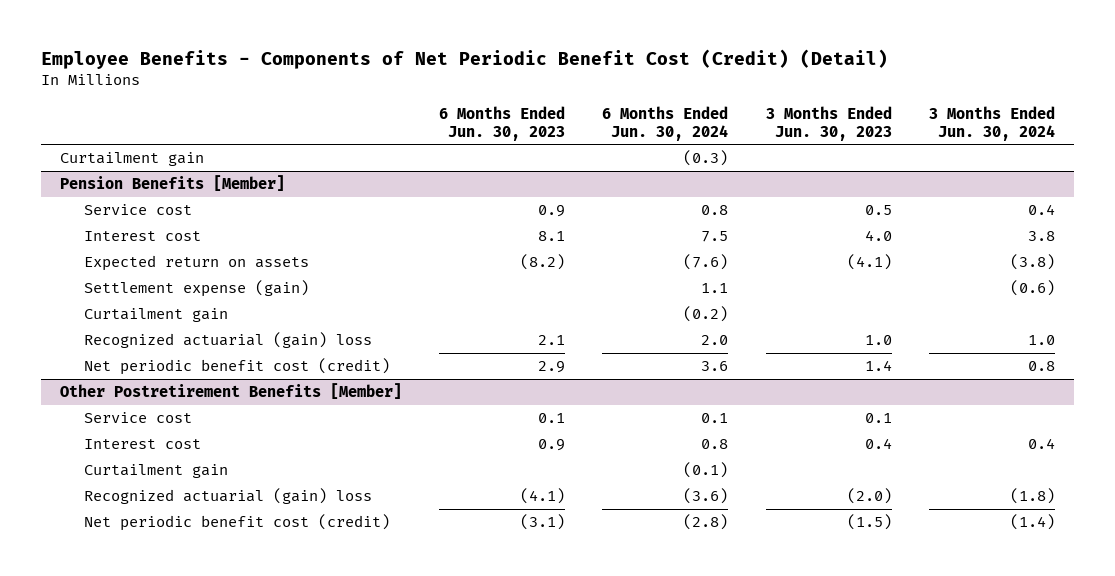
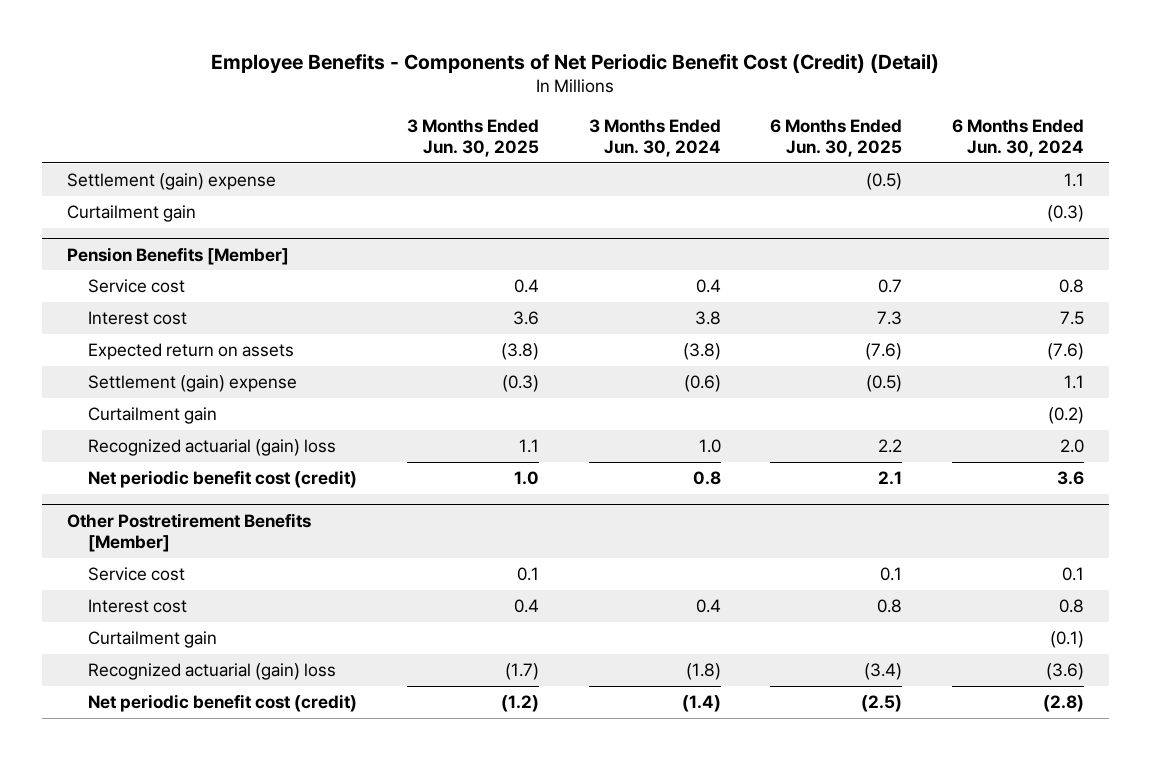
[439,105,566,141] 6 Months Ended Jun. 30, 2023 -> none
[765,105,892,141] 3 Months Ended Jun. 30, 2023 -> none
none -> [406,118,539,158] 3 Months Ended Jun. 30, 2025
none -> [770,118,903,158] 6 Months Ended Jun. 30, 2025
none -> [66,173,276,191] Settlement (gain) expense
[83,280,309,298] Settlement expense (gain) -> [88,375,298,393] Settlement (gain) expense

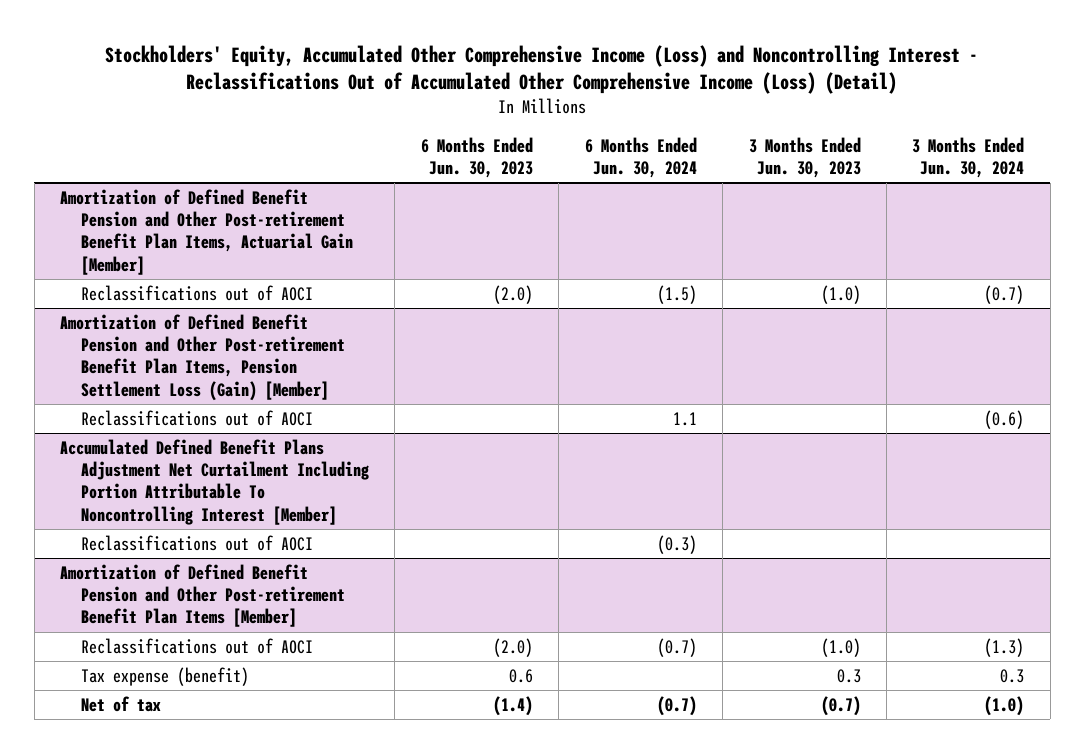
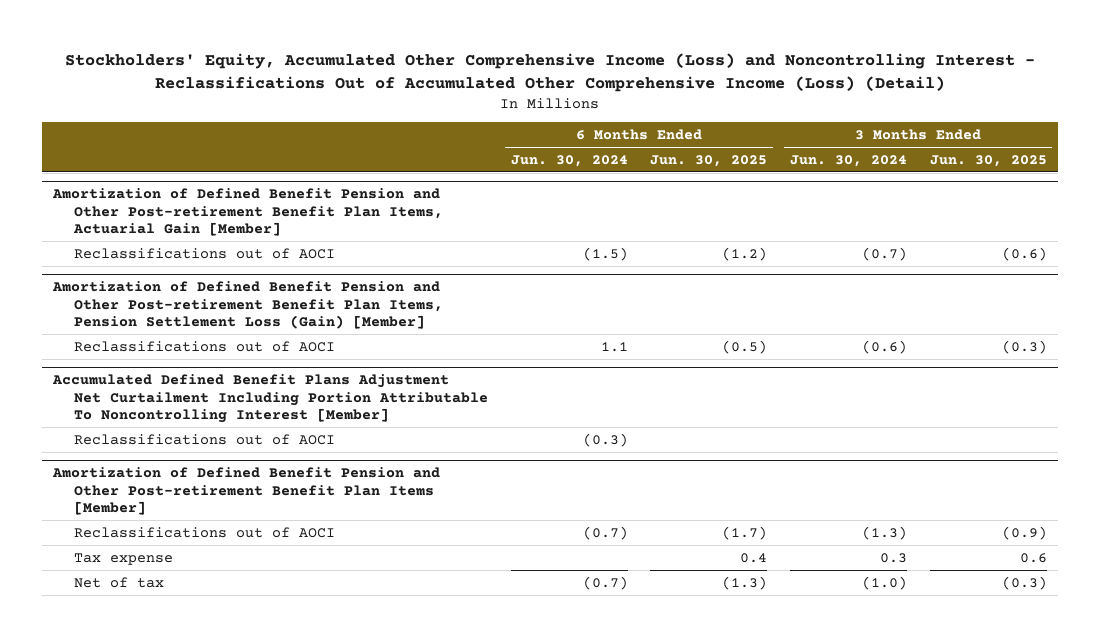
[420,136,533,179] 6 Months Ended Jun. 30, 2023 -> none
[748,136,861,179] 3 Months Ended Jun. 30, 2023 -> none
none -> [650,154,768,167] Jun. 30, 2025
none -> [929,154,1047,167] Jun. 30, 2025
[80,666,249,686] Tax expense (benefit) -> [74,552,174,565] Tax expense

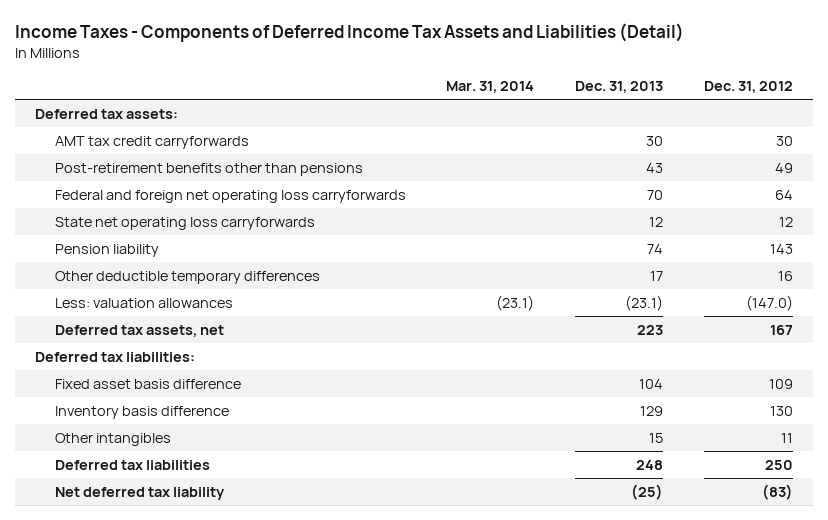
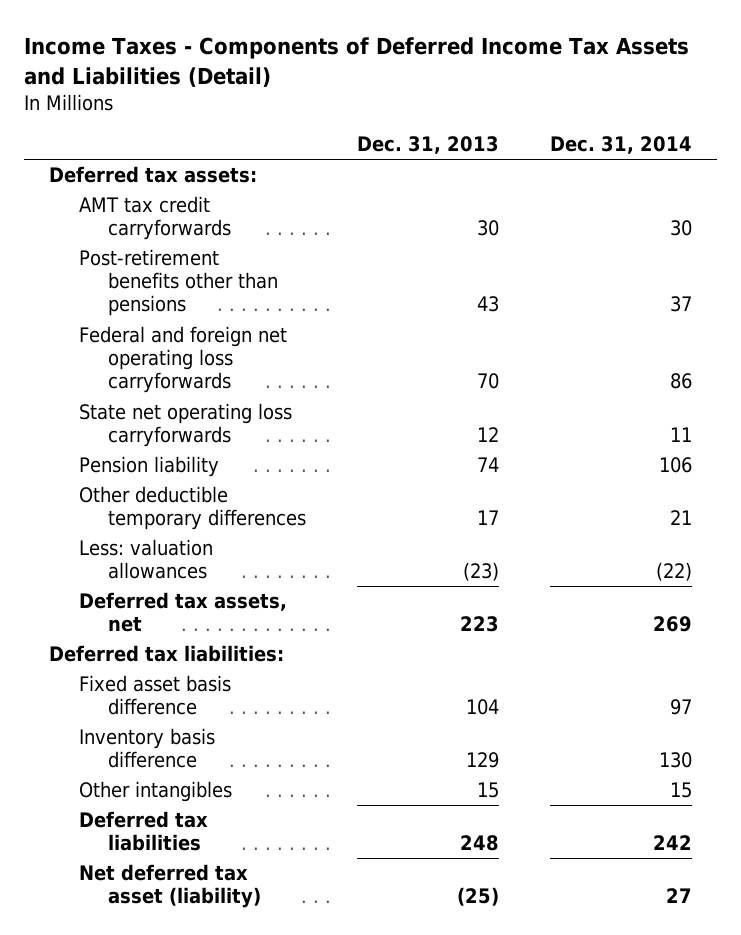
[446,81,535,94] Mar. 31, 2014 -> none
[703,81,793,94] Dec. 31, 2012 -> none
none -> [549,136,692,155] Dec. 31, 2014
[625,294,664,311] (23.1) -> [462,562,499,582] (23)
[54,486,225,500] Net deferred tax liability -> [78,864,261,909] Net deferred tax asset (liability)

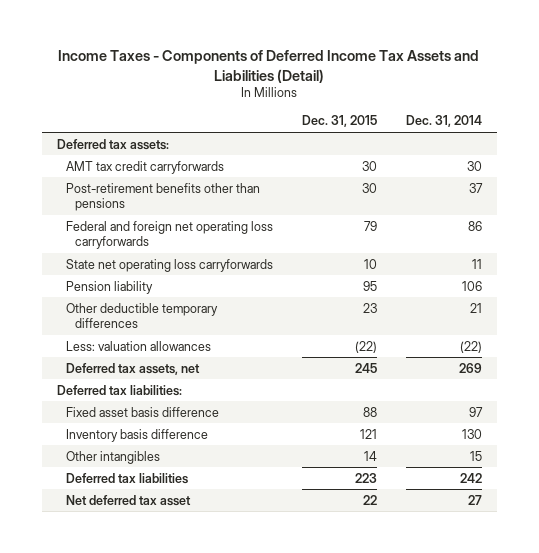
[356,136,499,155] Dec. 31, 2013 -> none
none -> [301,115,377,128] Dec. 31, 2015
[78,864,261,909] Net deferred tax asset (liability) -> [65,494,191,506] Net deferred tax asset

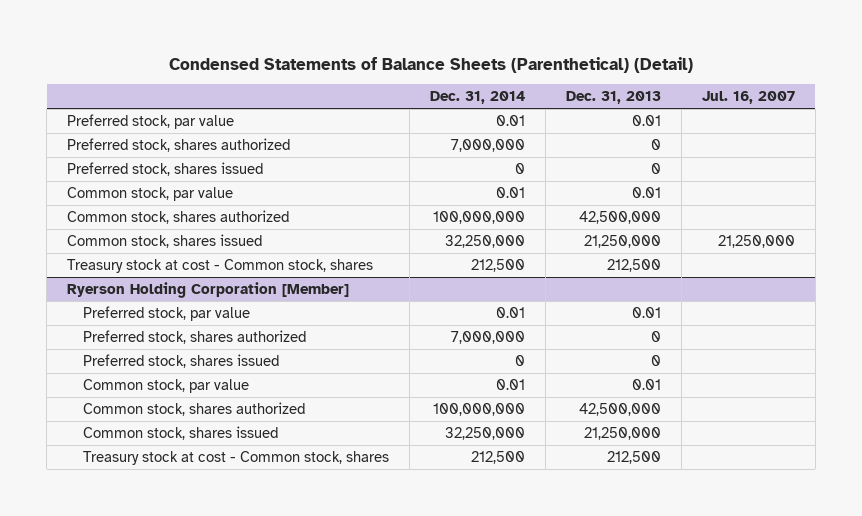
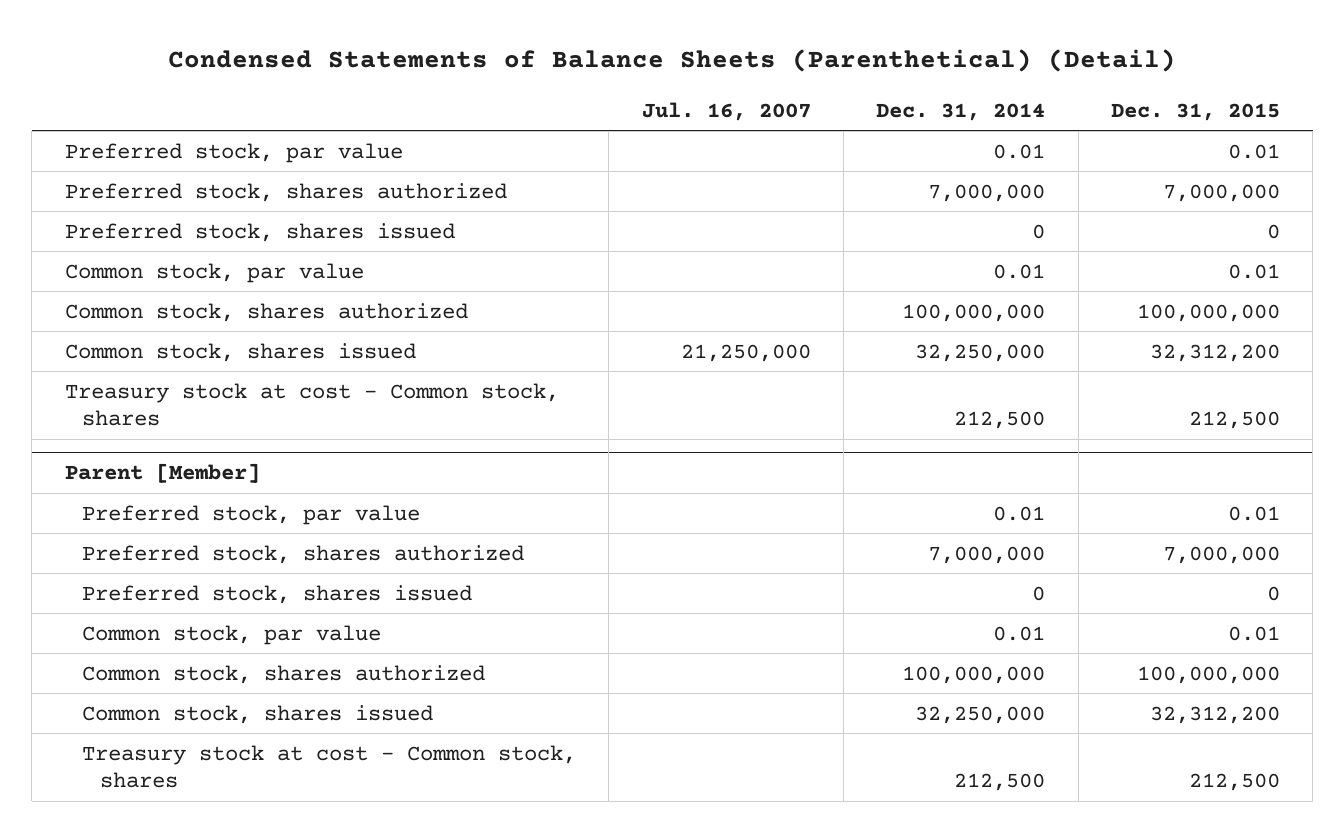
[566,91,662,105] Dec. 31, 2013 -> none
none -> [1110,102,1280,121] Dec. 31, 2015
[67,281,350,298] Ryerson Holding Corporation [Member] -> [64,463,260,484] Parent [Member]

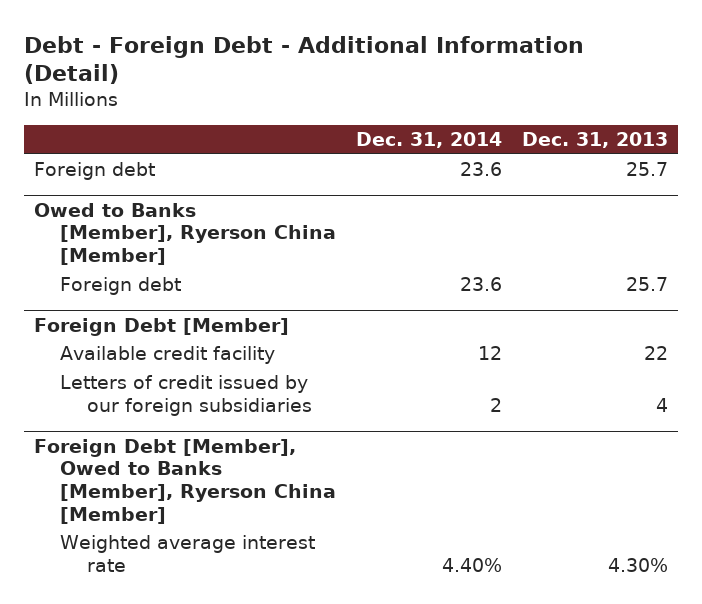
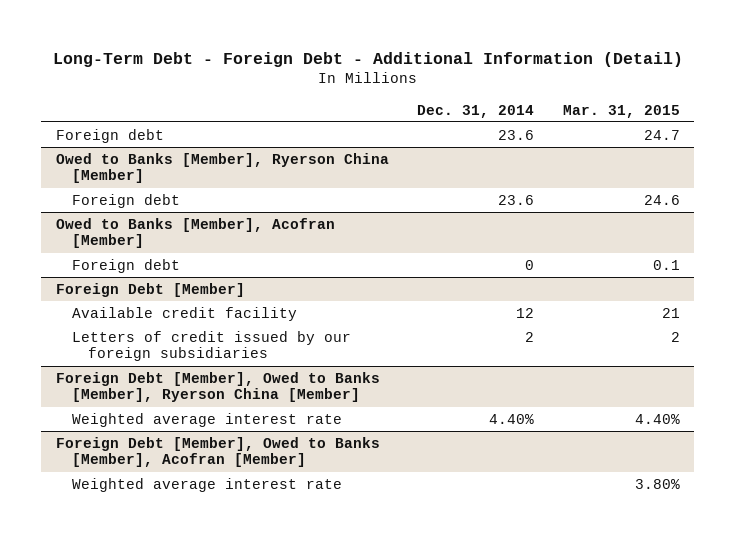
[23,35,584,85] Debt - Foreign Debt - Additional Information (Detail) -> [52,51,683,67] Long-Term Debt - Foreign Debt - Additional Information (Detail)
[522,132,669,149] Dec. 31, 2013 -> none
none -> [562,104,680,118] Mar. 31, 2015
none -> [55,217,335,249] Owed to Banks [Member], Acofran [Member]
none -> [71,258,180,273] Foreign debt
none -> [55,436,380,468] Foreign Debt [Member], Owed to Banks [Member], Acofran [Member]
none -> [71,477,342,492] Weighted average interest rate

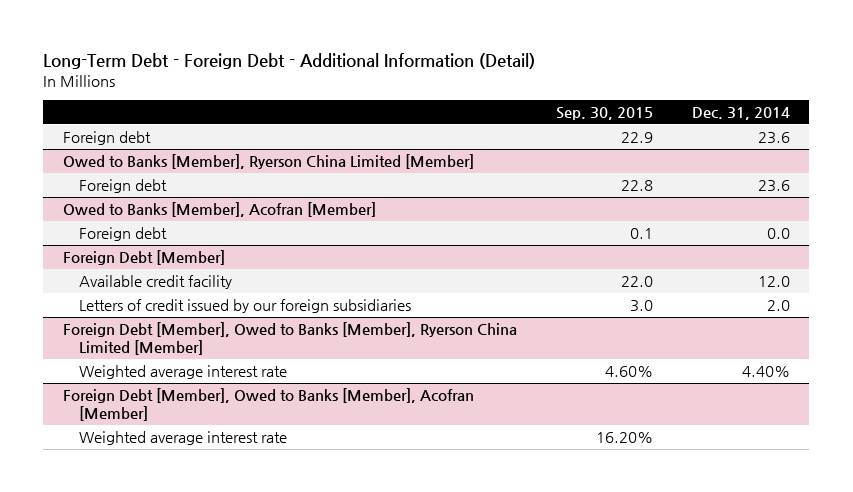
[562,104,680,118] Mar. 31, 2015 -> none
none -> [555,107,653,121] Sep. 30, 2015
[55,152,389,184] Owed to Banks [Member], Ryerson China [Member] -> [62,153,474,169] Owed to Banks [Member], Ryerson China Limited [Member]
[525,259,535,270] 0 -> [766,227,790,239] 0.0
[516,307,535,318] 12 -> [757,275,790,287] 12.0
[525,331,535,342] 2 -> [766,299,790,311] 2.0
[55,371,380,403] Foreign Debt [Member], Owed to Banks [Member], Ryerson China [Member] -> [62,321,517,356] Foreign Debt [Member], Owed to Banks [Member], Ryerson China Limited [Member]

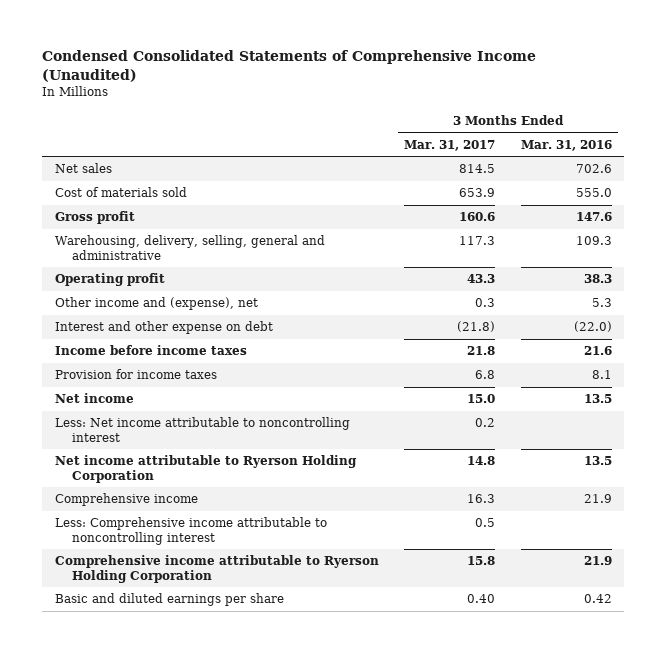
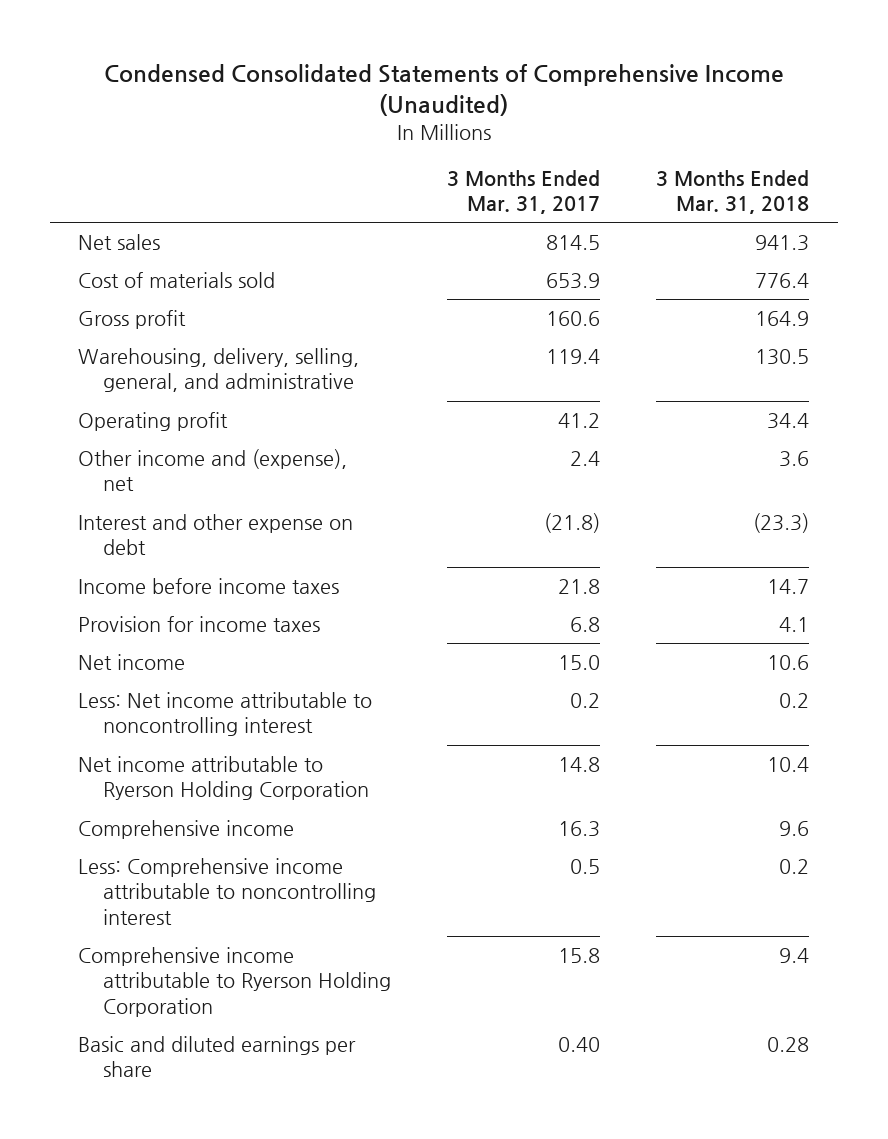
[520,139,612,151] Mar. 31, 2016 -> none
none -> [656,169,810,215] 3 Months Ended Mar. 31, 2018
[54,235,325,260] Warehousing, delivery, selling, general and administrative -> [78,348,360,393] Warehousing, delivery, selling, general, and administrative
[459,236,496,246] 117.3 -> [546,349,601,365] 119.4
[467,274,496,284] 43.3 -> [558,413,601,429] 41.2
[475,298,496,308] 0.3 -> [570,451,601,467] 2.4

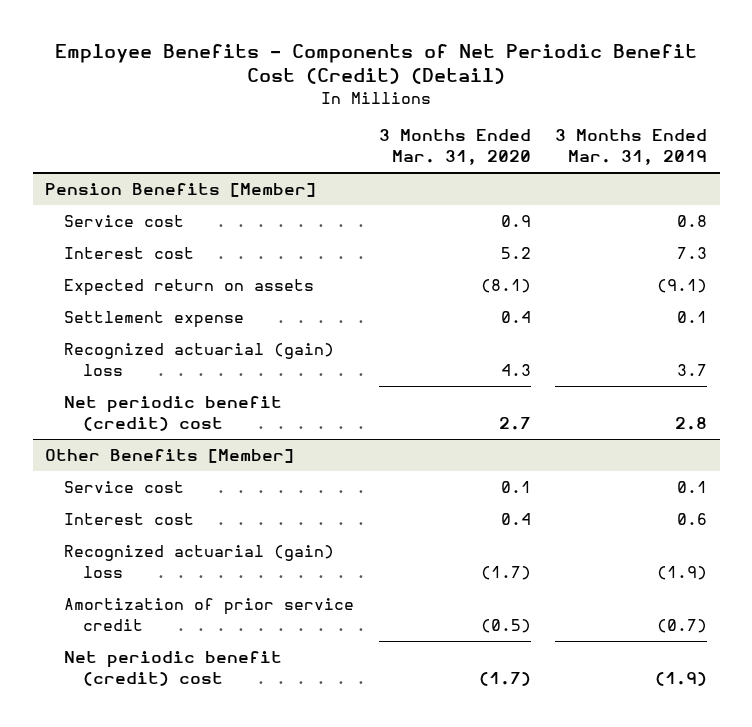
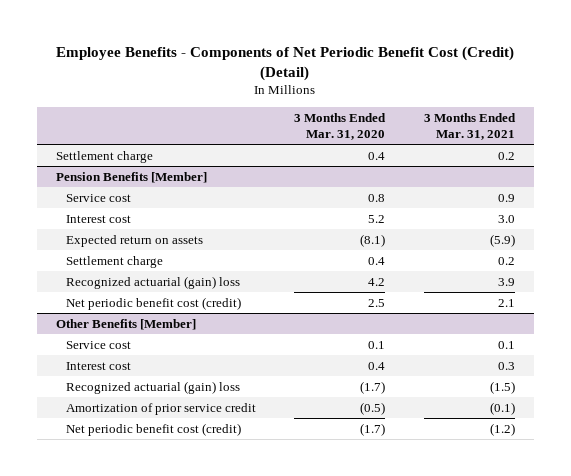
[555,129,708,166] 3 Months Ended Mar. 31, 2019 -> none
none -> [423,113,516,140] 3 Months Ended Mar. 31, 2021
none -> [56,150,154,163] Settlement charge
[500,215,531,228] 0.9 -> [368,193,386,202] 0.8
[63,311,244,329] Settlement expense -> none
none -> [65,255,163,268] Settlement charge
[500,363,531,376] 4.3 -> [368,277,386,286] 4.2
[63,396,282,431] Net periodic benefit (credit) cost -> [65,296,241,310] Net periodic benefit cost (credit)
[498,416,531,430] 2.7 -> [368,298,386,307] 2.5
[63,651,282,686] Net periodic benefit (credit) cost -> [65,422,241,436] Net periodic benefit cost (credit)

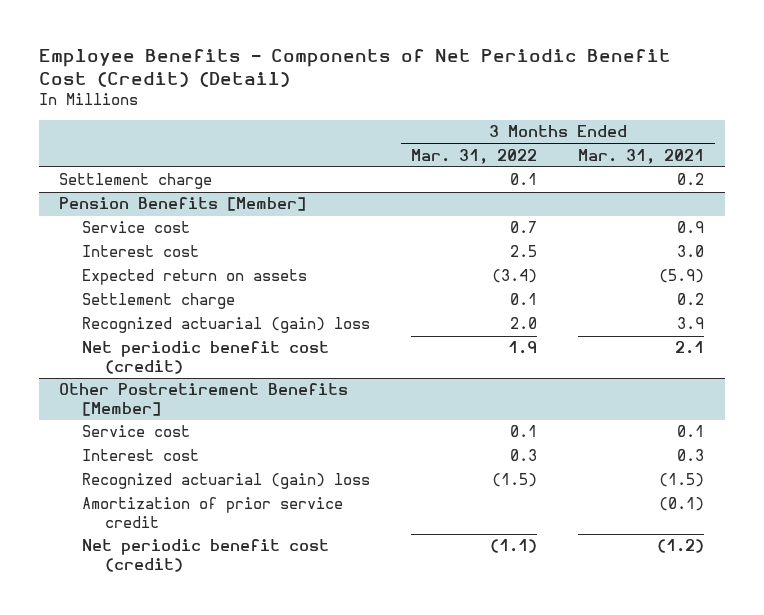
[294,113,387,140] 3 Months Ended Mar. 31, 2020 -> none
none -> [411,148,538,164] Mar. 31, 2022
[56,318,197,330] Other Benefits [Member] -> [59,383,349,416] Other Postretirement Benefits [Member]

